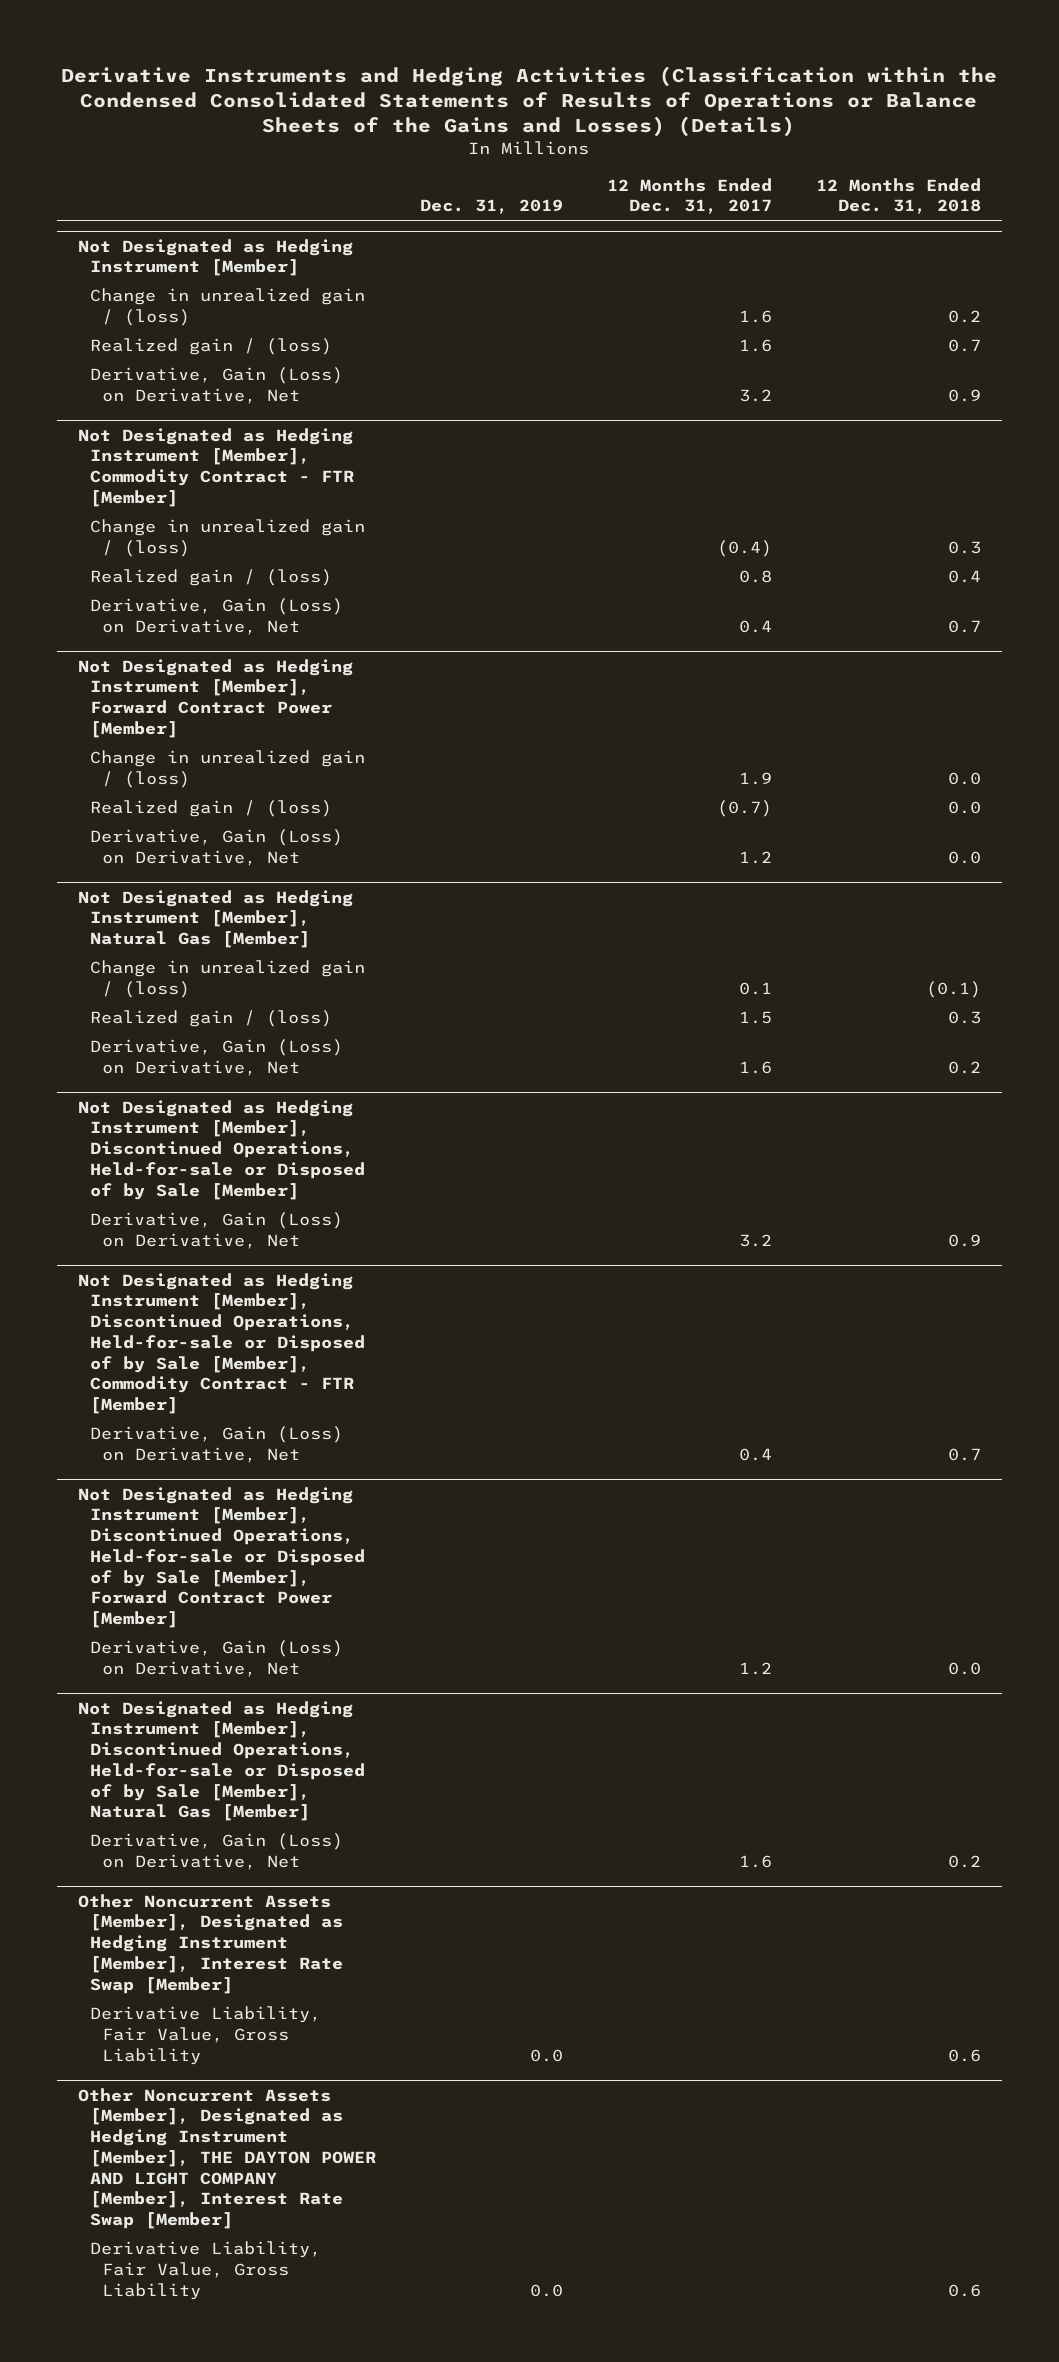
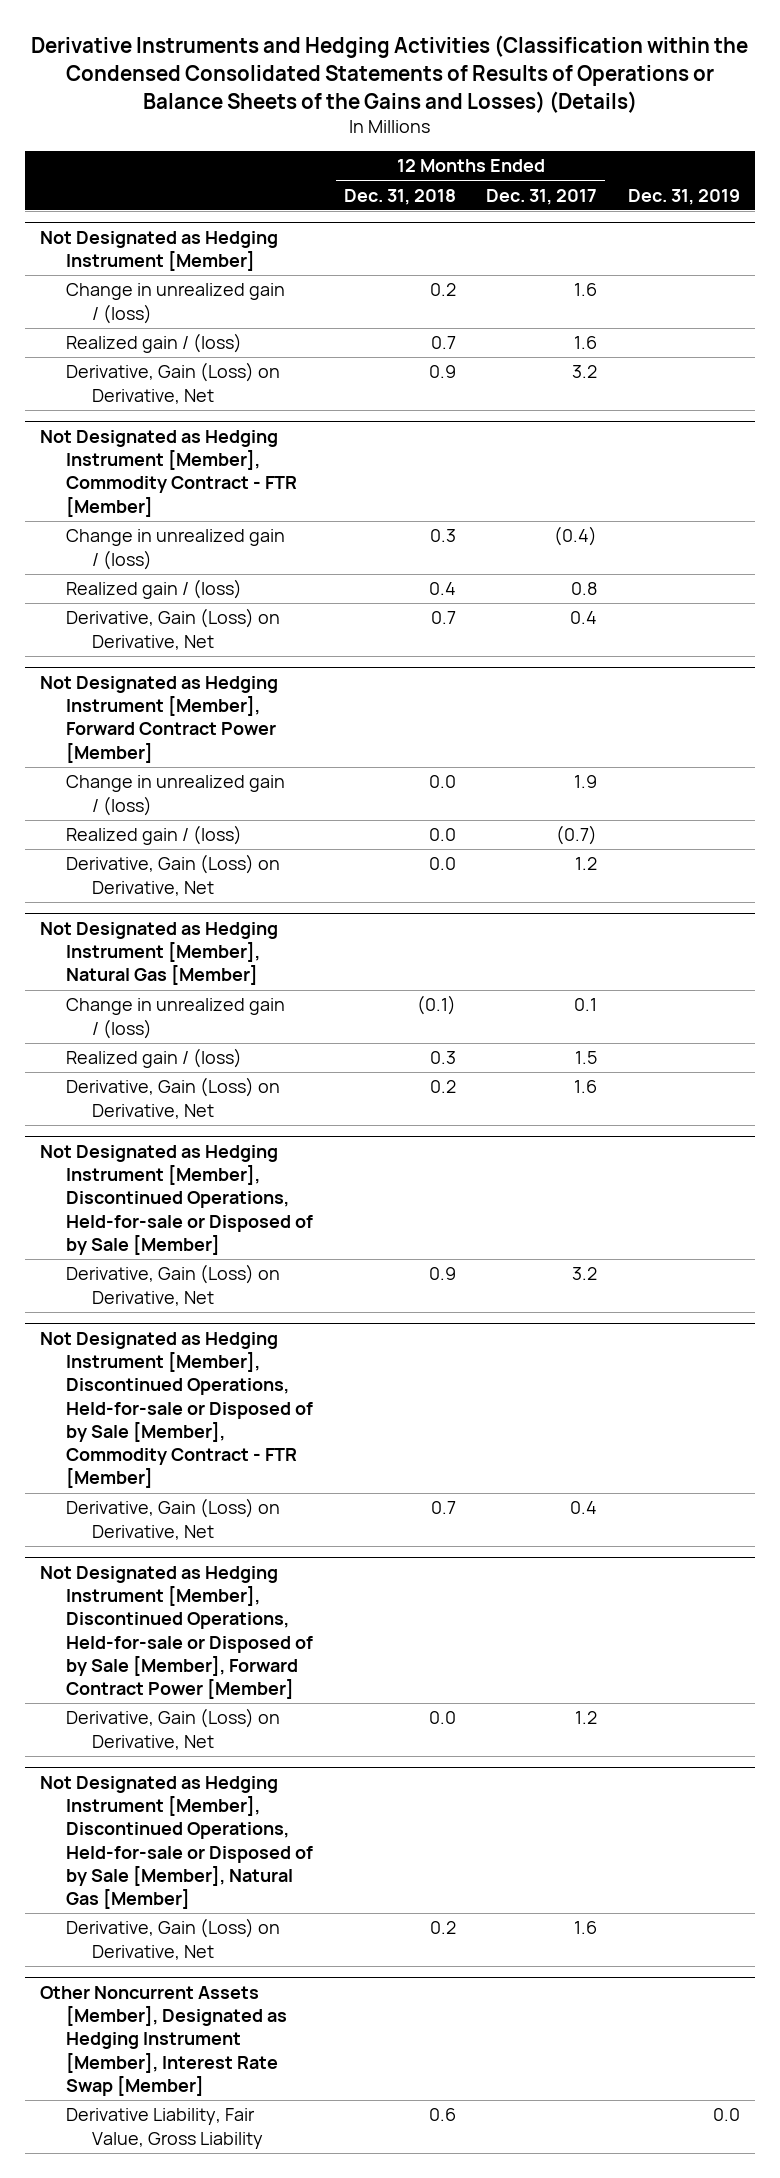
[78,2087,377,2230] Other Noncurrent Assets [Member], Designated as Hedging Instrument [Member], THE DAYTON POWER AND LIGHT COMPANY [Member], Interest Rate Swap [Member] -> none
[90,2241,322,2300] Derivative Liability, Fair Value, Gross Liability -> none

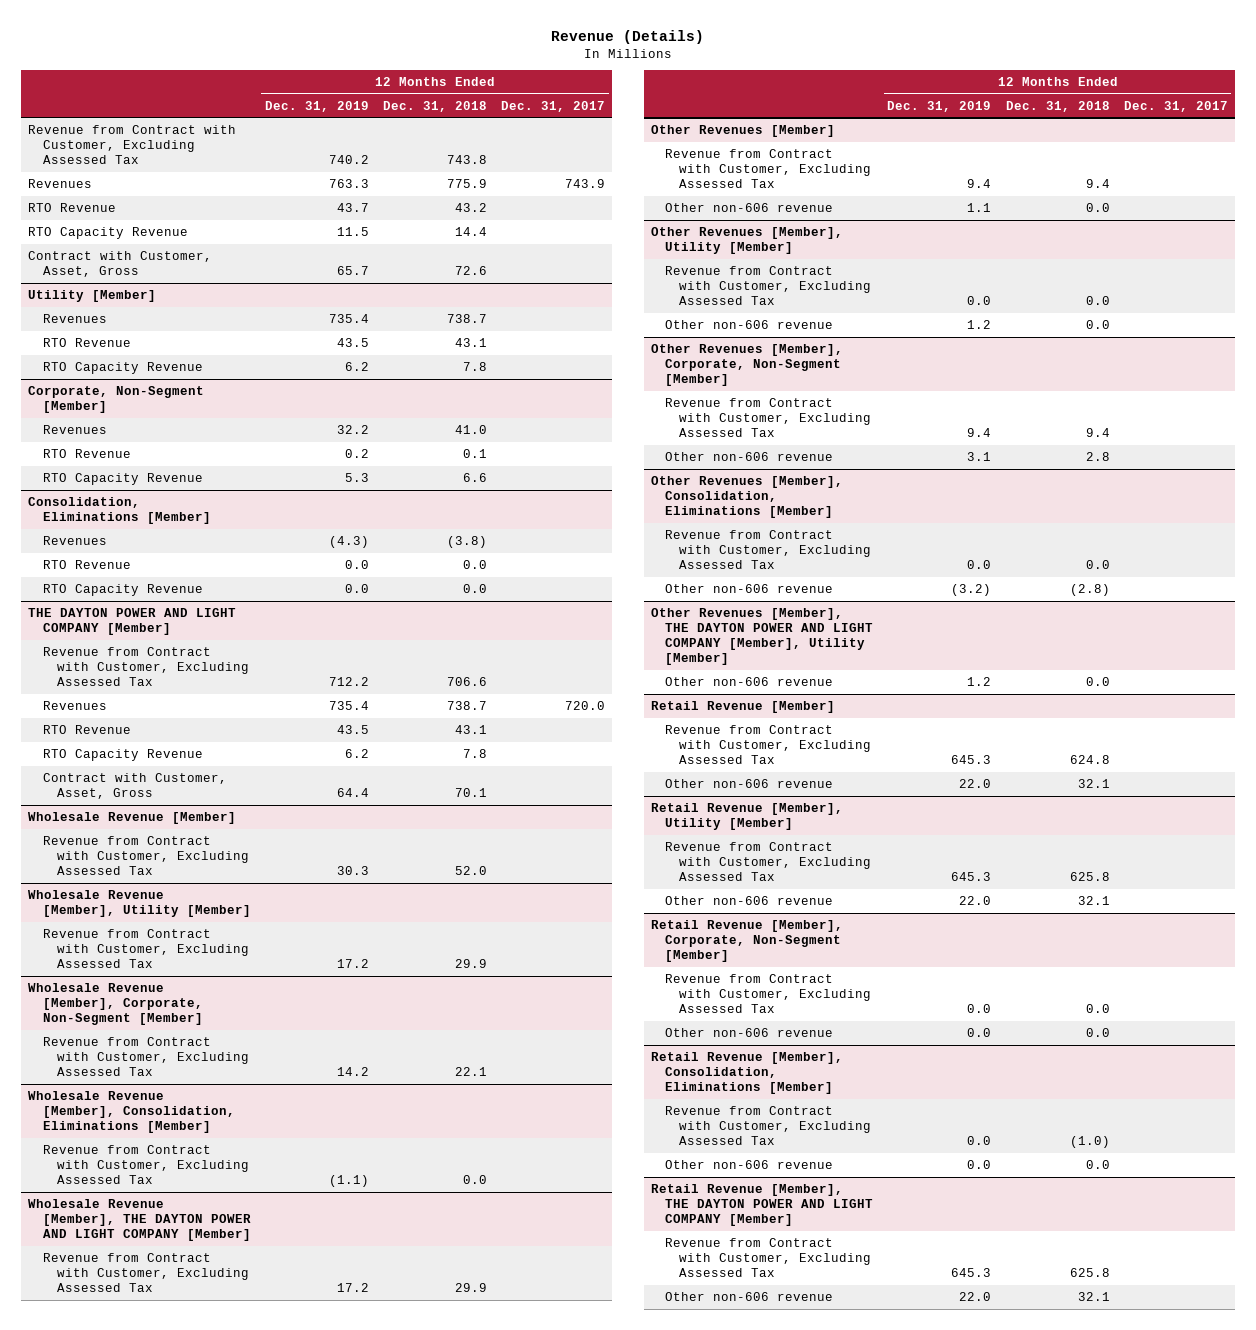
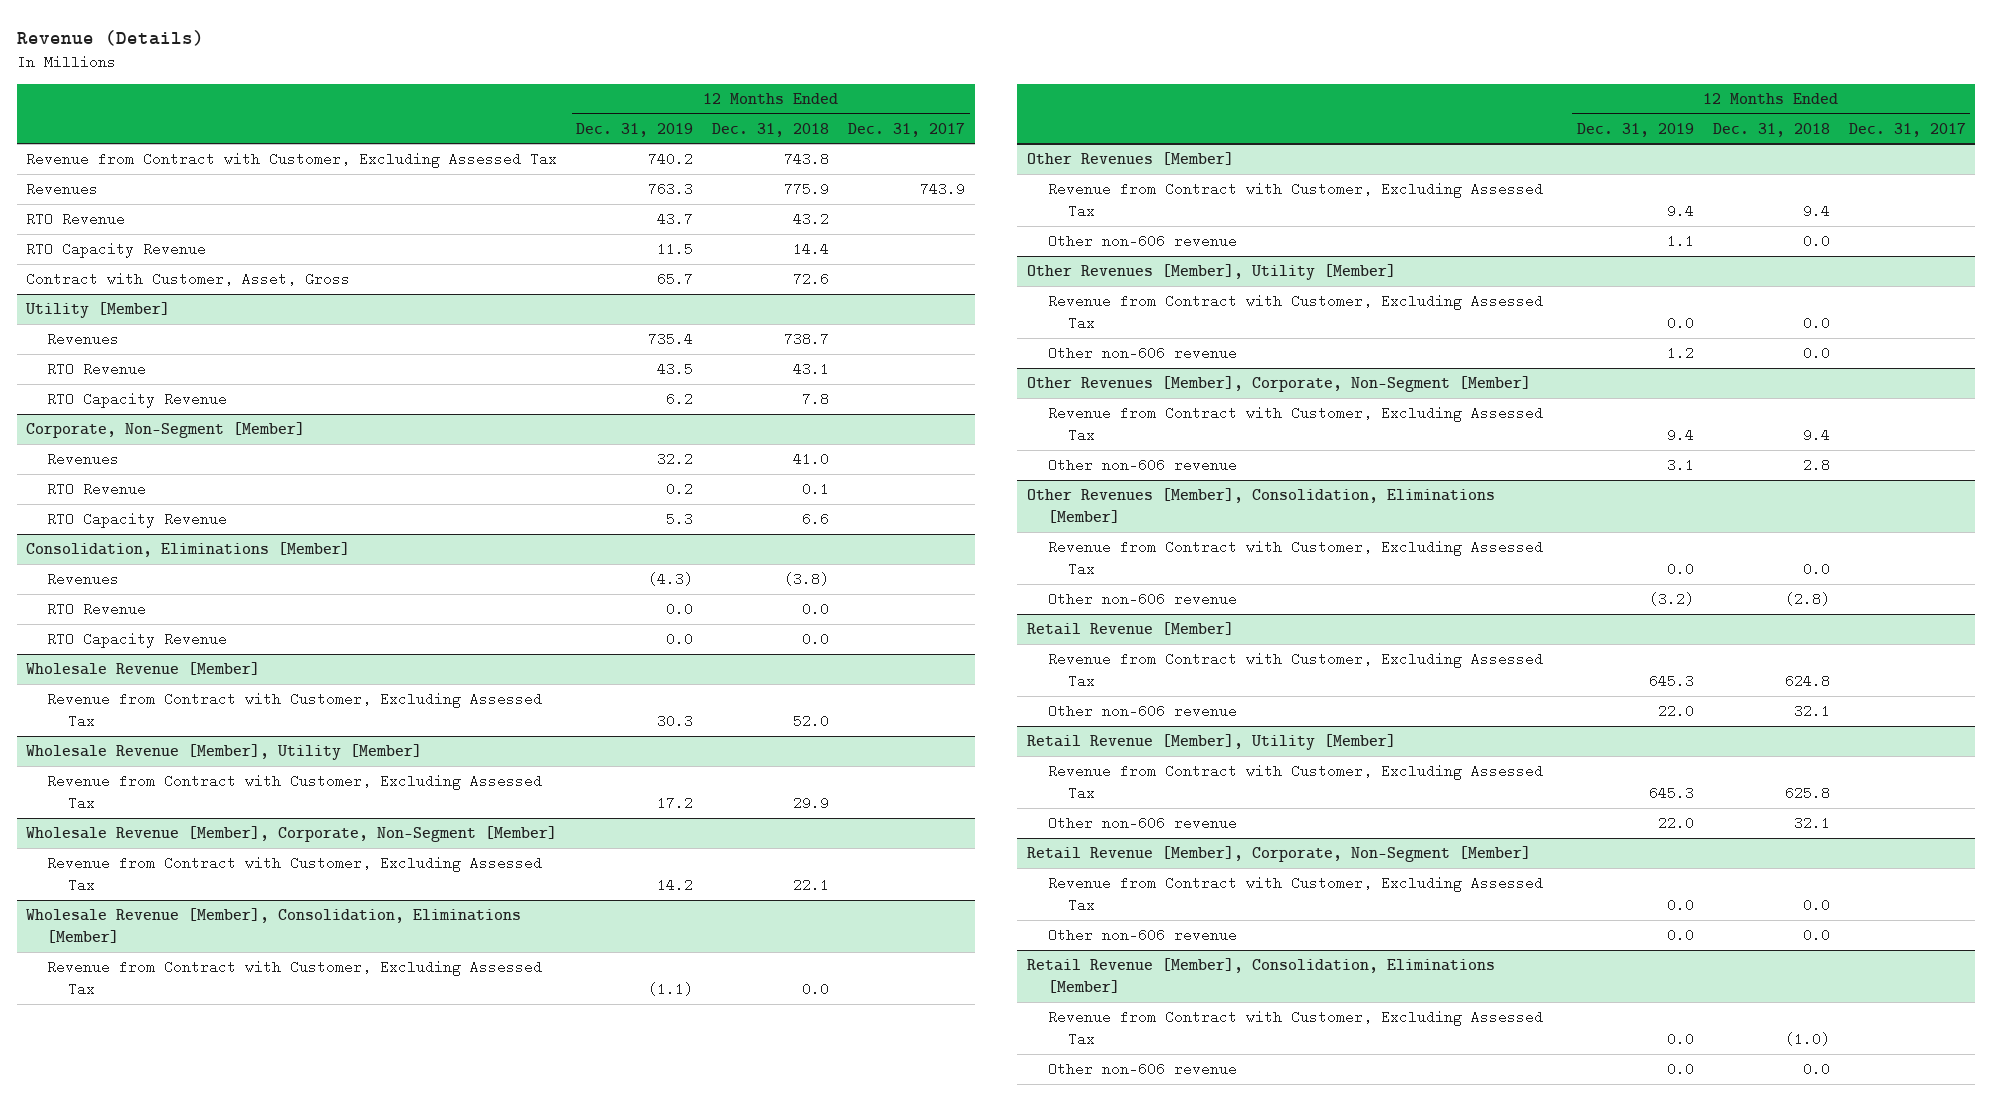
[28,607,237,636] THE DAYTON POWER AND LIGHT COMPANY [Member] -> none
[42,646,249,687] Revenue from Contract with Customer, Excluding Assessed Tax -> none
[42,700,107,710] Revenues -> none
[42,724,131,734] RTO Revenue -> none
[42,748,203,761] RTO Capacity Revenue -> none
[42,772,227,800] Contract with Customer, Asset, Gross -> none
[28,1198,251,1242] Wholesale Revenue [Member], THE DAYTON POWER AND LIGHT COMPANY [Member] -> none
[42,1252,249,1293] Revenue from Contract with Customer, Excluding Assessed Tax -> none
[650,607,874,666] Other Revenues [Member], THE DAYTON POWER AND LIGHT COMPANY [Member], Utility [Member] -> none
[665,676,834,686] Other non-606 revenue -> none
[650,1183,874,1227] Retail Revenue [Member], THE DAYTON POWER AND LIGHT COMPANY [Member] -> none
[665,1237,872,1278] Revenue from Contract with Customer, Excluding Assessed Tax -> none
[665,1291,834,1301] Other non-606 revenue -> none

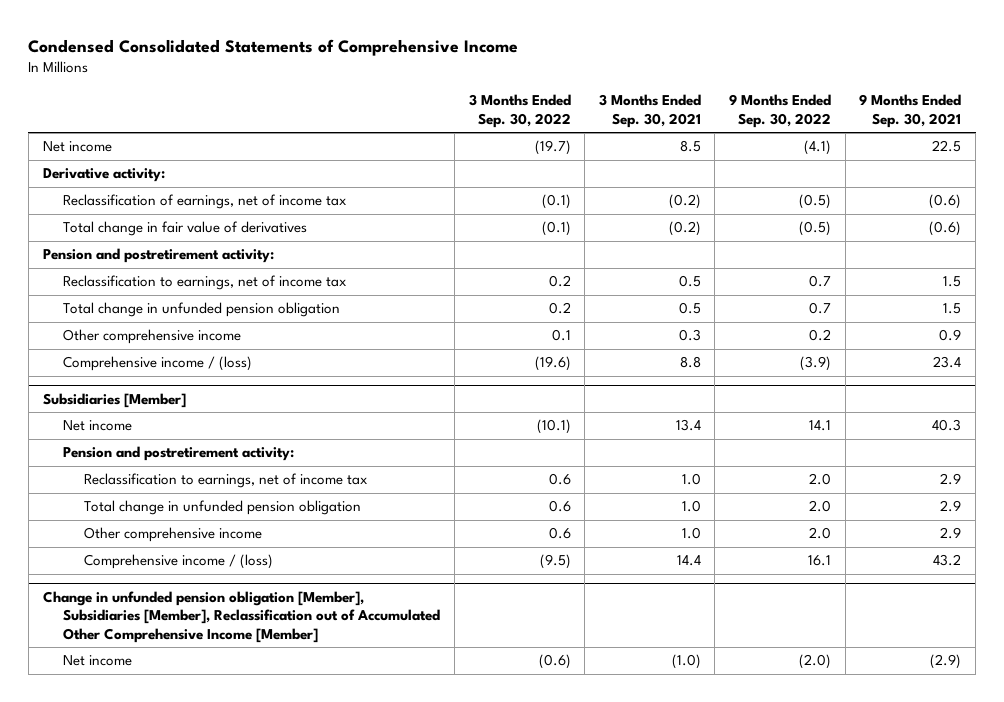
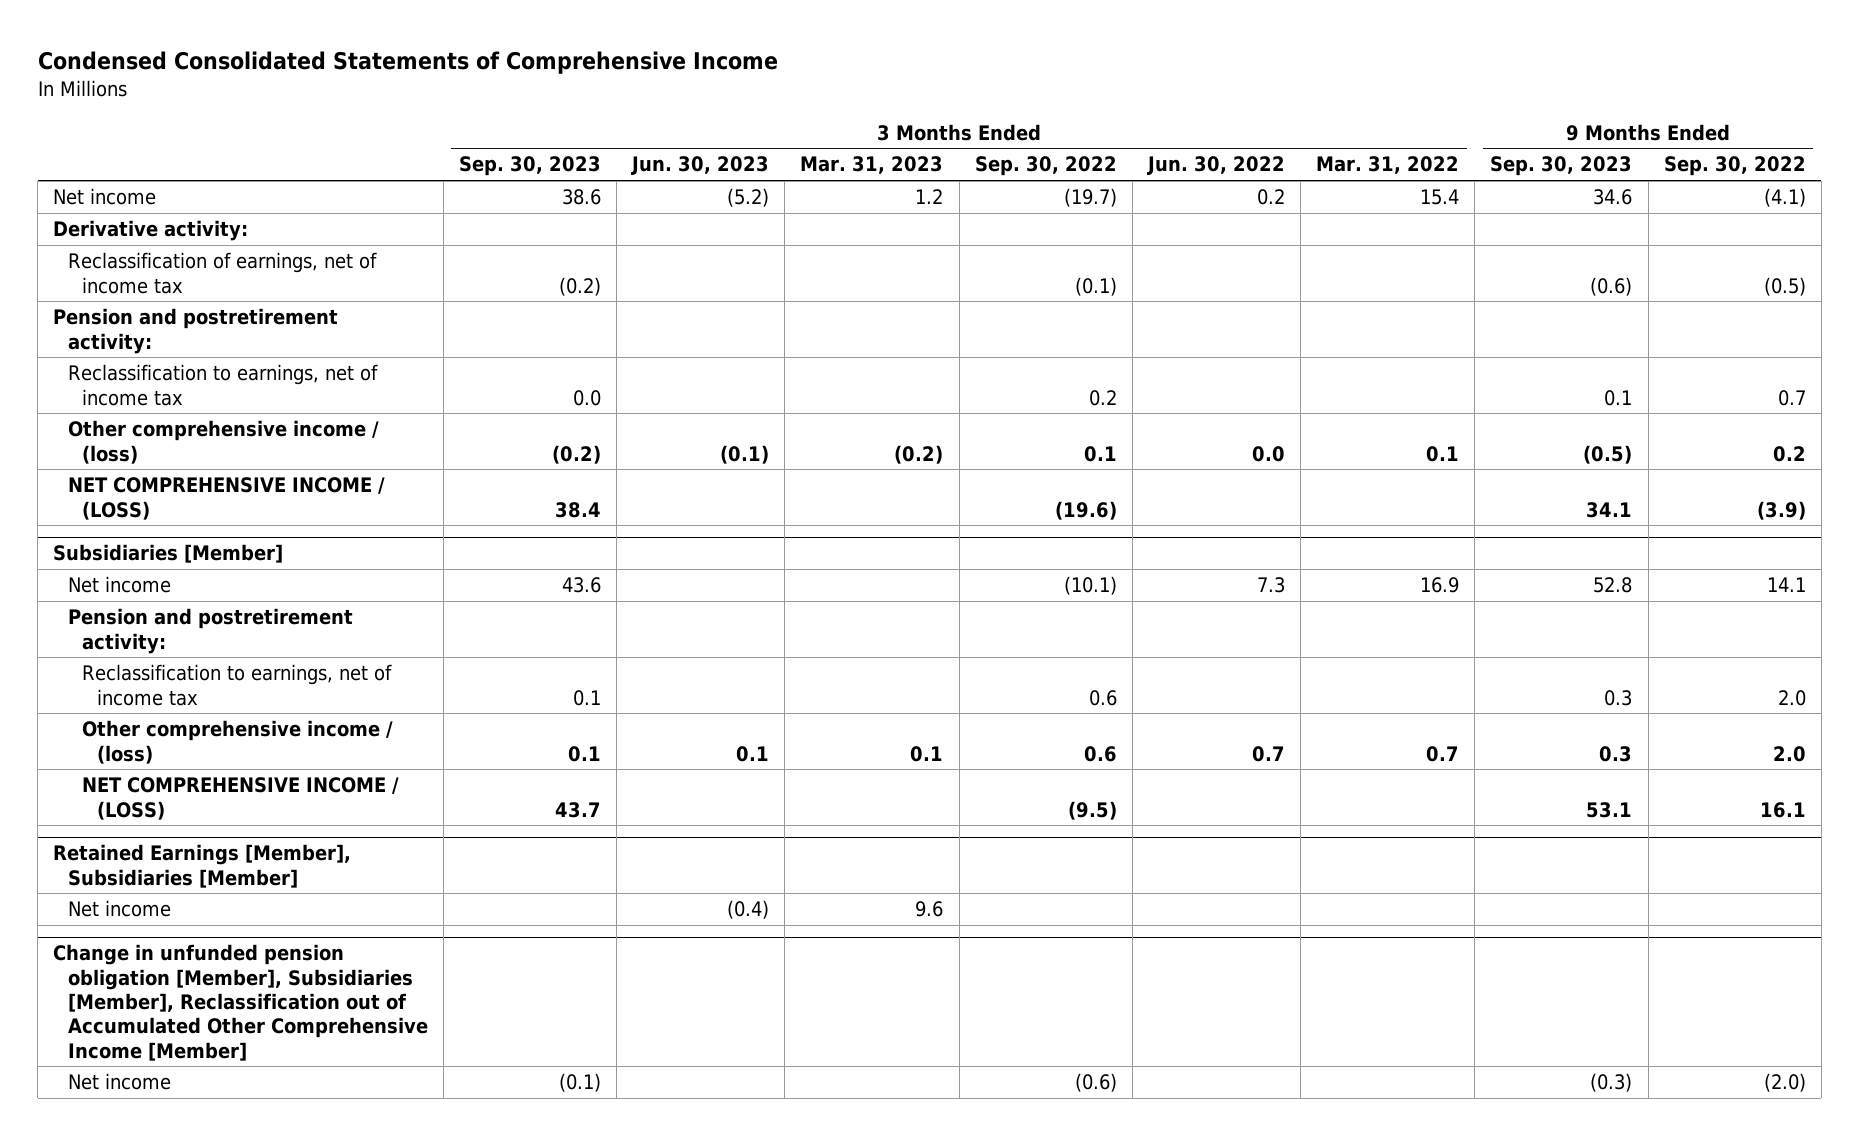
[598,94,701,128] 3 Months Ended Sep. 30, 2021 -> none
[859,94,962,128] 9 Months Ended Sep. 30, 2021 -> none
none -> [459,156,602,177] Sep. 30, 2023
none -> [631,156,770,176] Jun. 30, 2023
none -> [800,156,944,175] Mar. 31, 2023
none -> [1146,156,1285,176] Jun. 30, 2022
none -> [1316,156,1460,175] Mar. 31, 2022
none -> [1490,156,1633,177] Sep. 30, 2023
[63,221,308,237] Total change in fair value of derivatives -> none
[63,302,341,318] Total change in unfunded pension obligation -> none
[63,329,242,345] Other comprehensive income -> [67,420,379,464] Other comprehensive income / (loss)
[63,356,253,372] Comprehensive income / (loss) -> [67,477,385,520] NET COMPREHENSIVE INCOME / (LOSS)
[83,500,361,516] Total change in unfunded pension obligation -> none
[83,527,262,543] Other comprehensive income -> [82,720,394,764] Other comprehensive income / (loss)
[83,554,273,570] Comprehensive income / (loss) -> [82,777,400,820] NET COMPREHENSIVE INCOME / (LOSS)
none -> [53,844,352,888] Retained Earnings [Member], Subsidiaries [Member]
none -> [67,900,171,918] Net income

